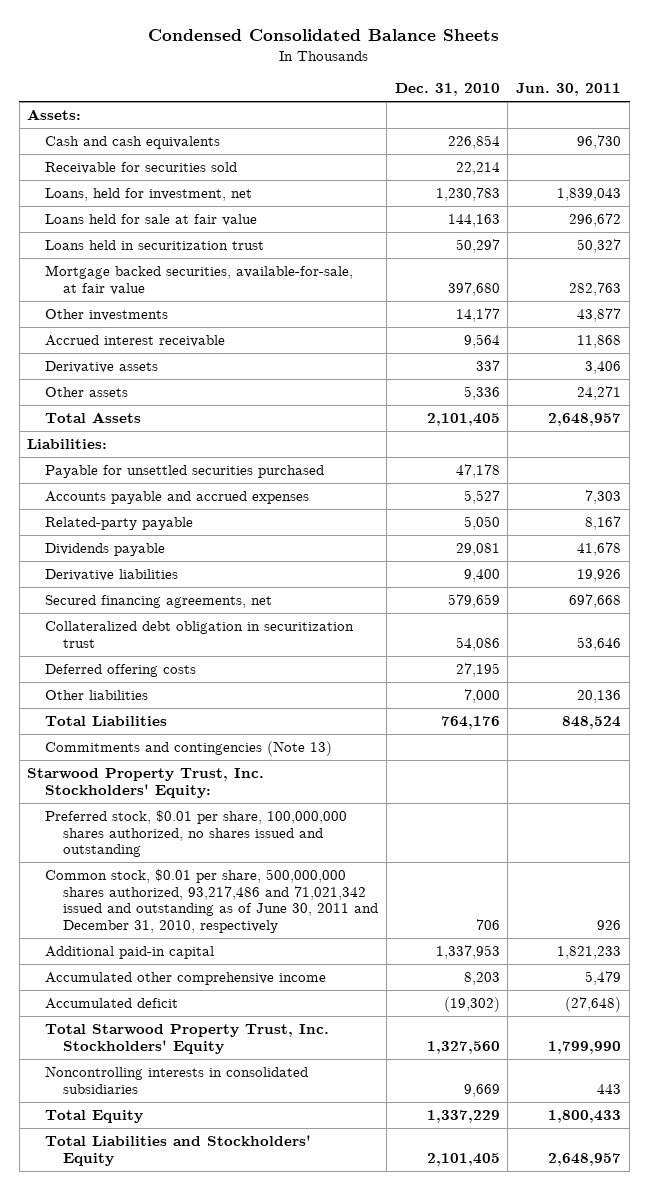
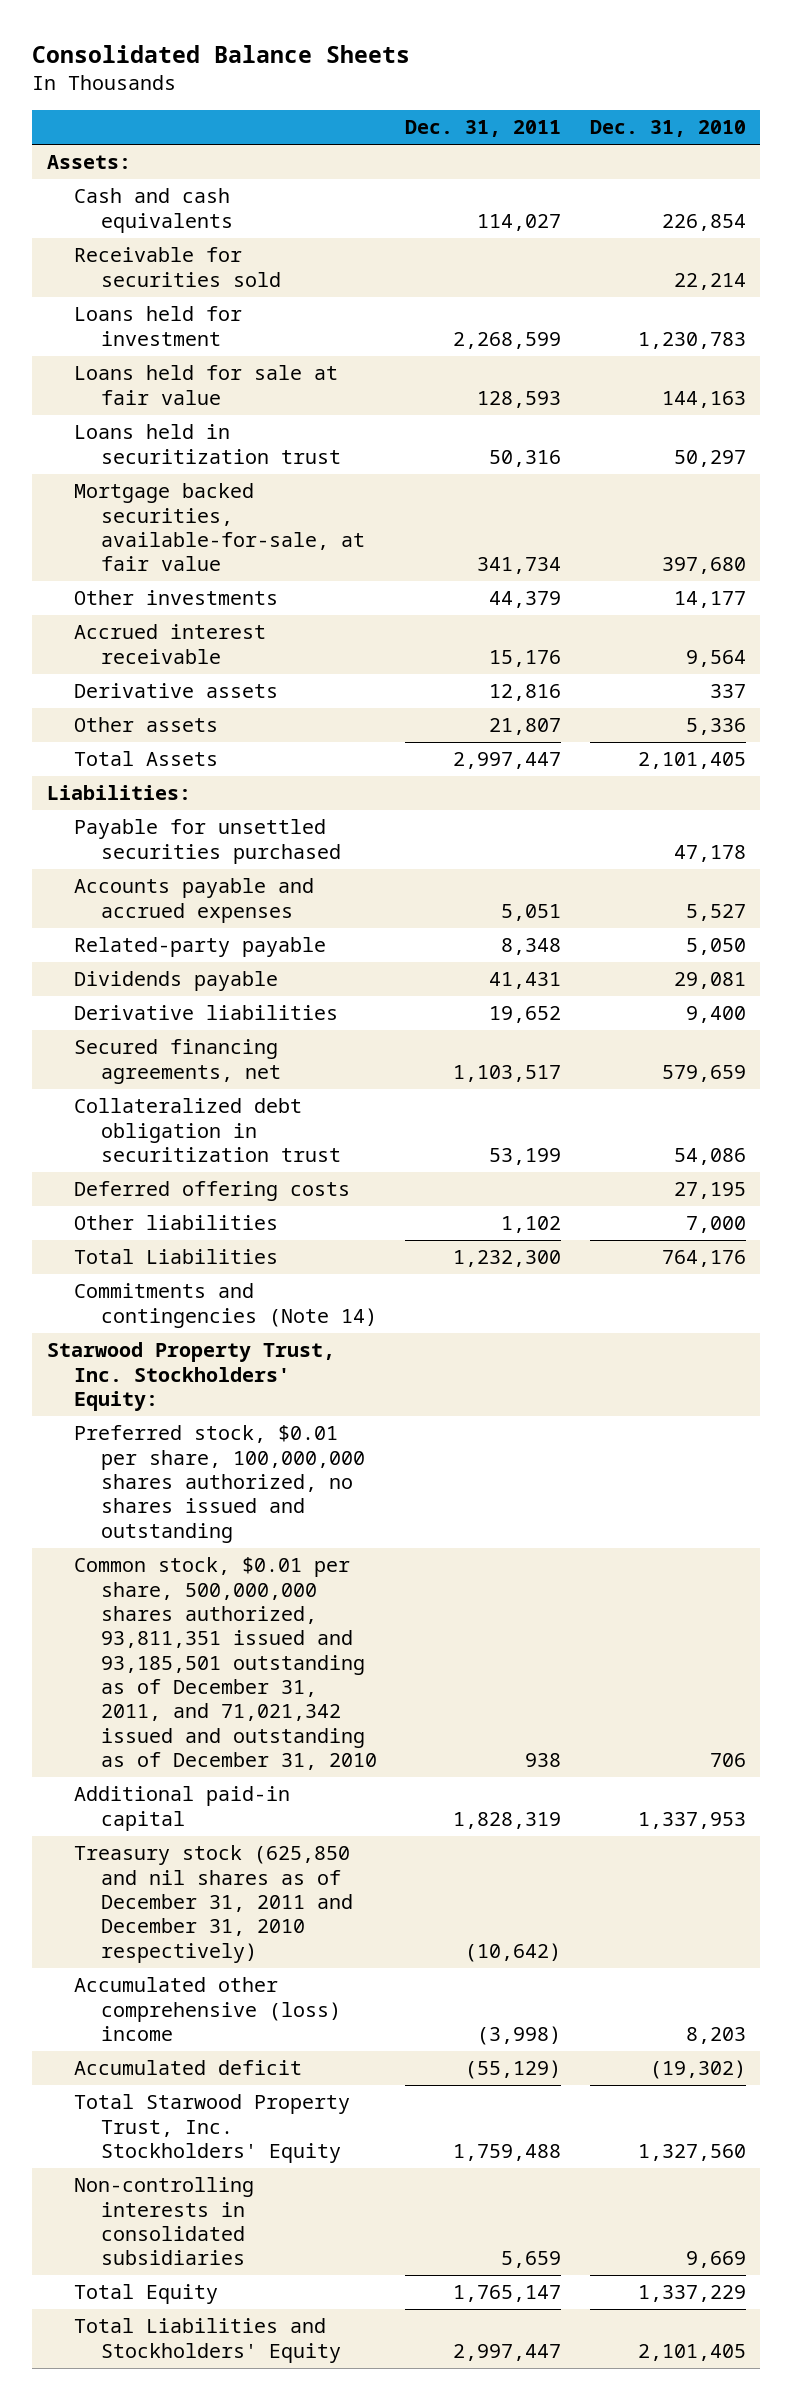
[148,29,500,42] Condensed Consolidated Balance Sheets -> [32,45,411,64] Consolidated Balance Sheets
[516,83,622,97] Jun. 30, 2011 -> none
none -> [405,120,562,138] Dec. 31, 2011
[45,187,253,201] Loans, held for investment, net -> [73,306,242,346] Loans held for investment
[45,740,333,756] Commitments and contingencies (Note 13) -> [73,1283,377,1328] Commitments and contingencies (Note 14)
[45,868,378,933] Common stock, $0.01 per share, 500,000,000 shares authorized, 93,217,486 and 71,021,342 issued and outstanding as of June 30, 2011 and December 31, 2010, respectively -> [73,1557,377,1771] Common stock, $0.01 per share, 500,000,000 shares authorized, 93,811,351 issued and 93,185,501 outstanding as of December 31, 2011, and 71,021,342 issued and outstanding as of December 31, 2010
none -> [73,1845,353,1963] Treasury stock (625,850 and nil shares as of December 31, 2011 and December 31, 2010 respectively)
[45,971,327,985] Accumulated other comprehensive income -> [73,1977,341,2041] Accumulated other comprehensive (loss) income
[45,1065,309,1094] Noncontrolling interests in consolidated subsidiaries -> [73,2177,254,2266] Non-controlling interests in consolidated subsidiaries

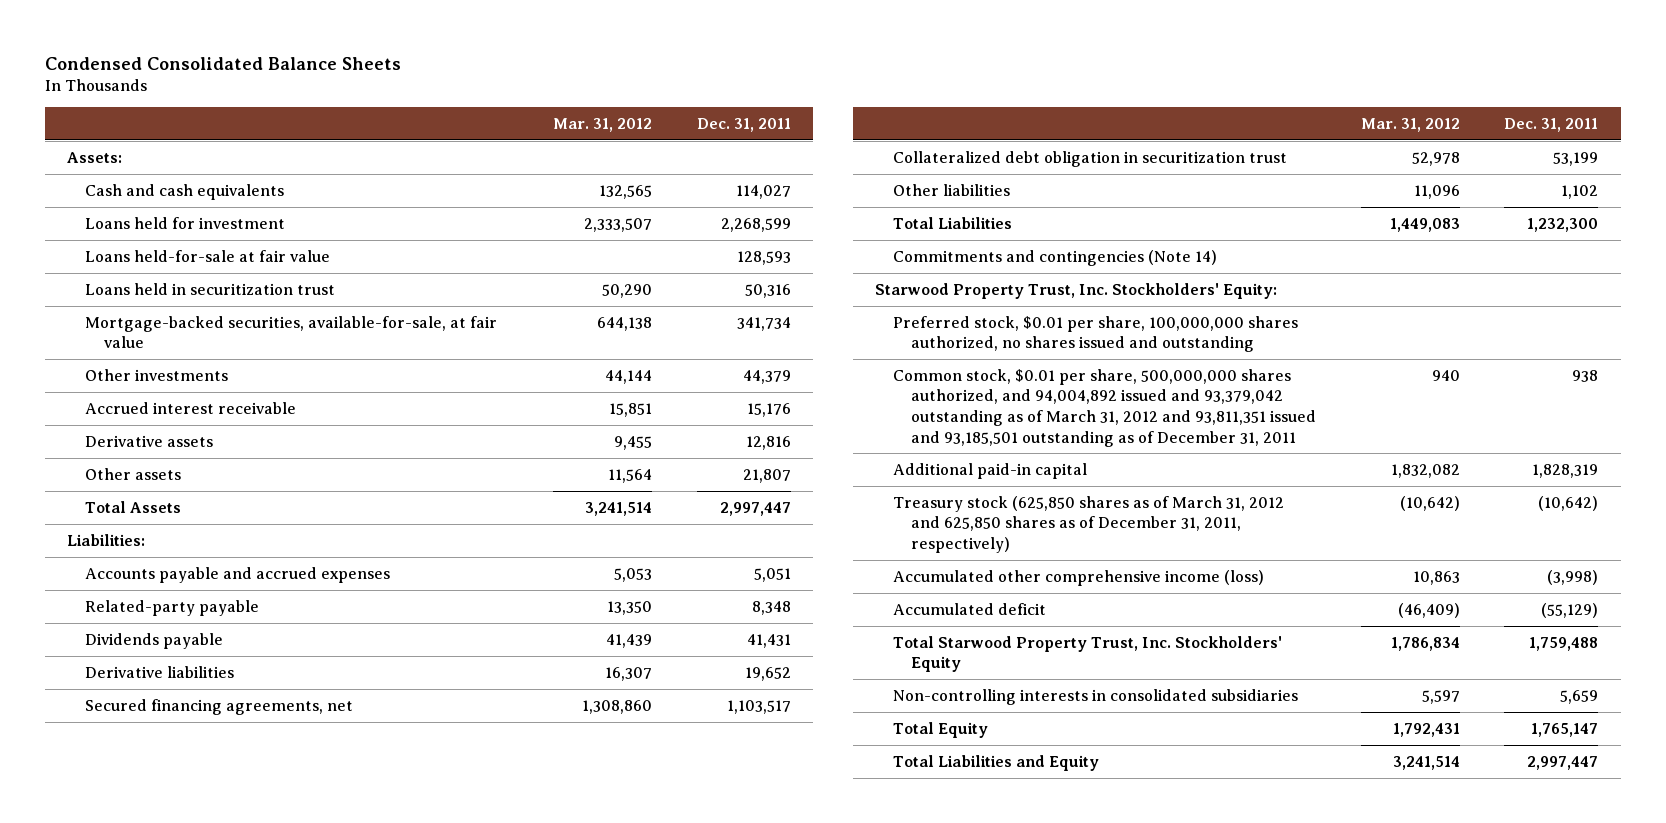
[32,45,411,64] Consolidated Balance Sheets -> [45,56,402,70] Condensed Consolidated Balance Sheets
[589,120,746,138] Dec. 31, 2010 -> none
none -> [553,117,653,132] Mar. 31, 2012
[73,247,281,287] Receivable for securities sold -> none
[73,365,338,405] Loans held for sale at fair value -> [85,249,331,262] Loans held-for-sale at fair value
[73,483,365,572] Mortgage backed securities, available-for-sale, at fair value -> [85,315,498,349] Mortgage-backed securities, available-for-sale, at fair value
[73,819,341,864] Payable for unsettled securities purchased -> none
[73,1181,350,1202] Deferred offering costs -> none
[73,1557,377,1771] Common stock, $0.01 per share, 500,000,000 shares authorized, 93,811,351 issued and 93,185,501 outstanding as of December 31, 2011, and 71,021,342 issued and outstanding as of December 31, 2010 -> [893,368,1317,447] Common stock, $0.01 per share, 500,000,000 shares authorized, and 94,004,892 issued and 93,379,042 outstanding as of March 31, 2012 and 93,811,351 issued and 93,185,501 outstanding as of December 31, 2011
[73,1845,353,1963] Treasury stock (625,850 and nil shares as of December 31, 2011 and December 31, 2010 respectively) -> [893,495,1285,553] Treasury stock (625,850 shares as of March 31, 2012 and 625,850 shares as of December 31, 2011, respectively)
[73,1977,341,2041] Accumulated other comprehensive (loss) income -> [893,569,1265,586] Accumulated other comprehensive income (loss)
[73,2318,341,2363] Total Liabilities and Stockholders' Equity -> [893,754,1100,771] Total Liabilities and Equity

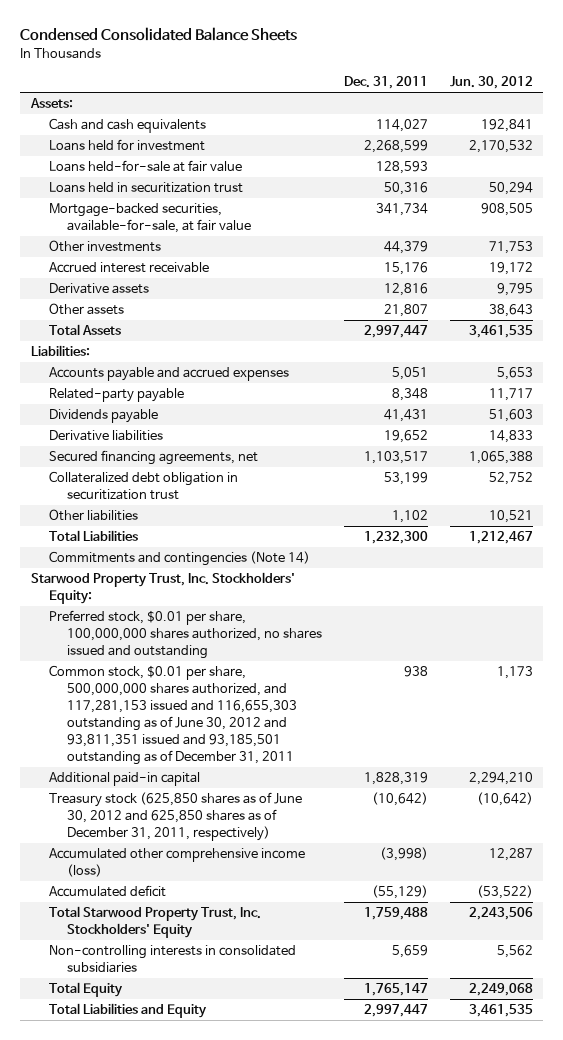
[553,117,653,132] Mar. 31, 2012 -> none
none -> [449,76,533,90] Jun. 30, 2012
[893,368,1317,447] Common stock, $0.01 per share, 500,000,000 shares authorized, and 94,004,892 issued and 93,379,042 outstanding as of March 31, 2012 and 93,811,351 issued and 93,185,501 outstanding as of December 31, 2011 -> [48,665,297,766] Common stock, $0.01 per share, 500,000,000 shares authorized, and 117,281,153 issued and 116,655,303 outstanding as of June 30, 2012 and 93,811,351 issued and 93,185,501 outstanding as of December 31, 2011
[893,495,1285,553] Treasury stock (625,850 shares as of March 31, 2012 and 625,850 shares as of December 31, 2011, respectively) -> [48,792,302,842] Treasury stock (625,850 shares as of June 30, 2012 and 625,850 shares as of December 31, 2011, respectively)

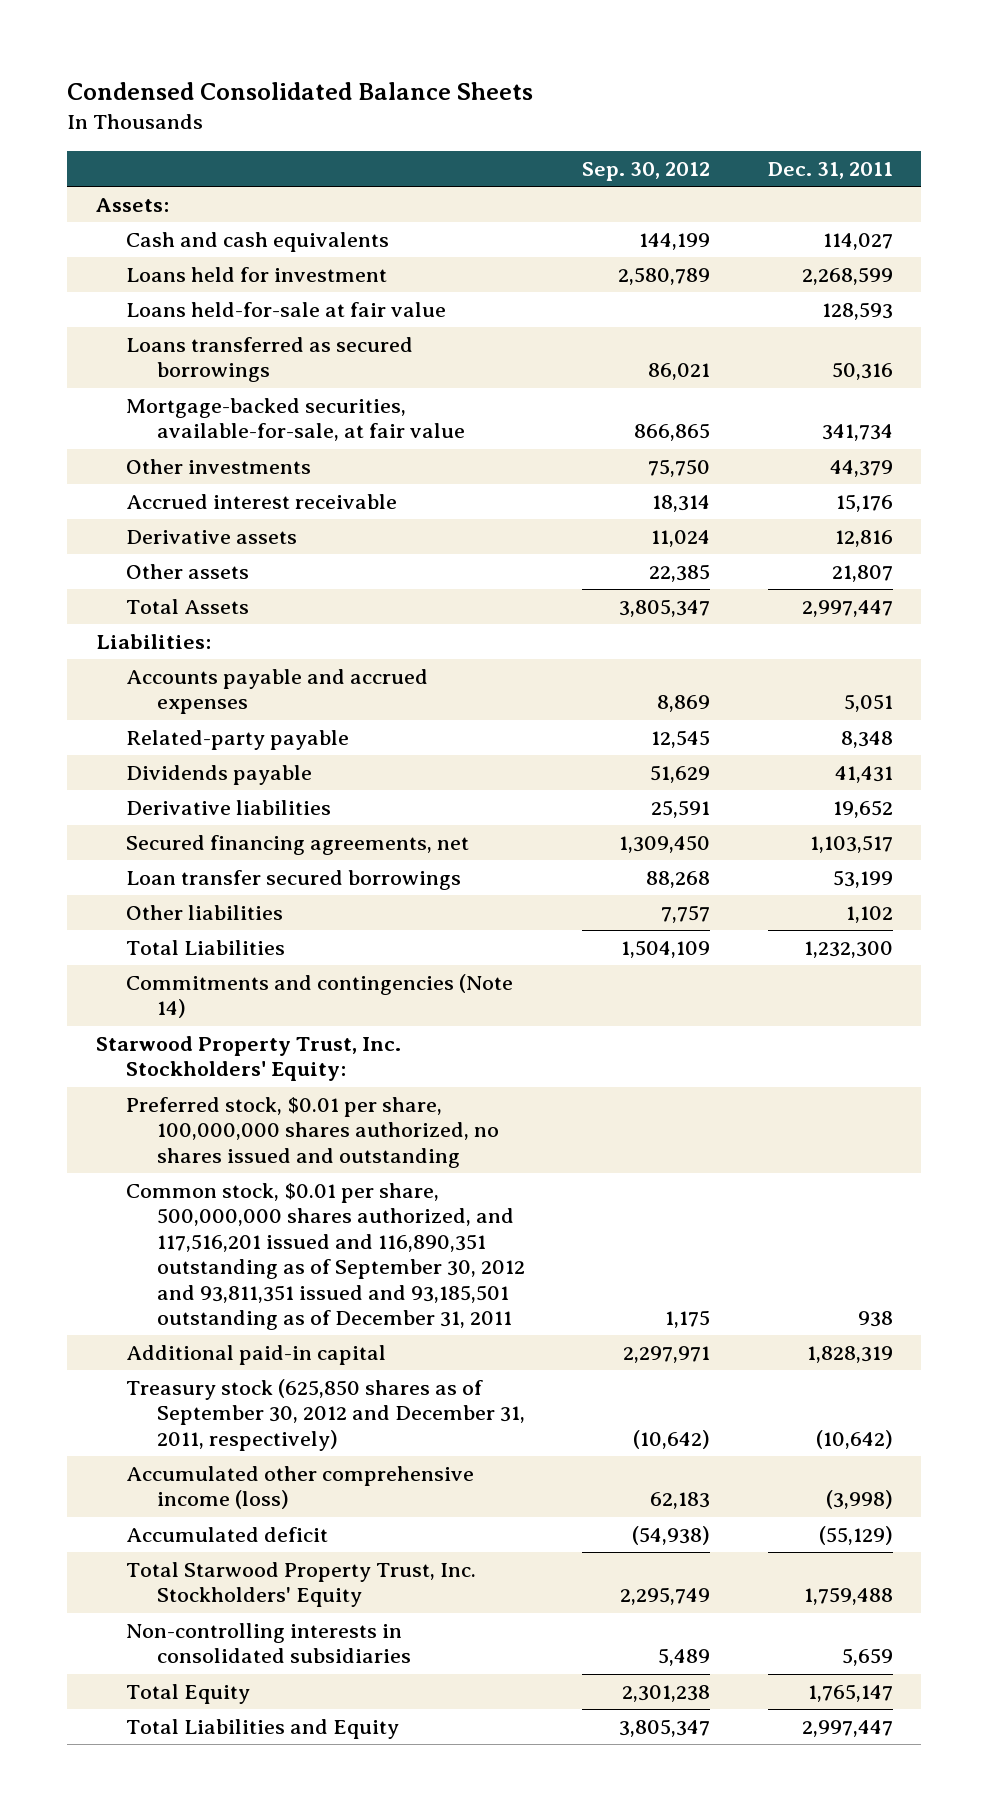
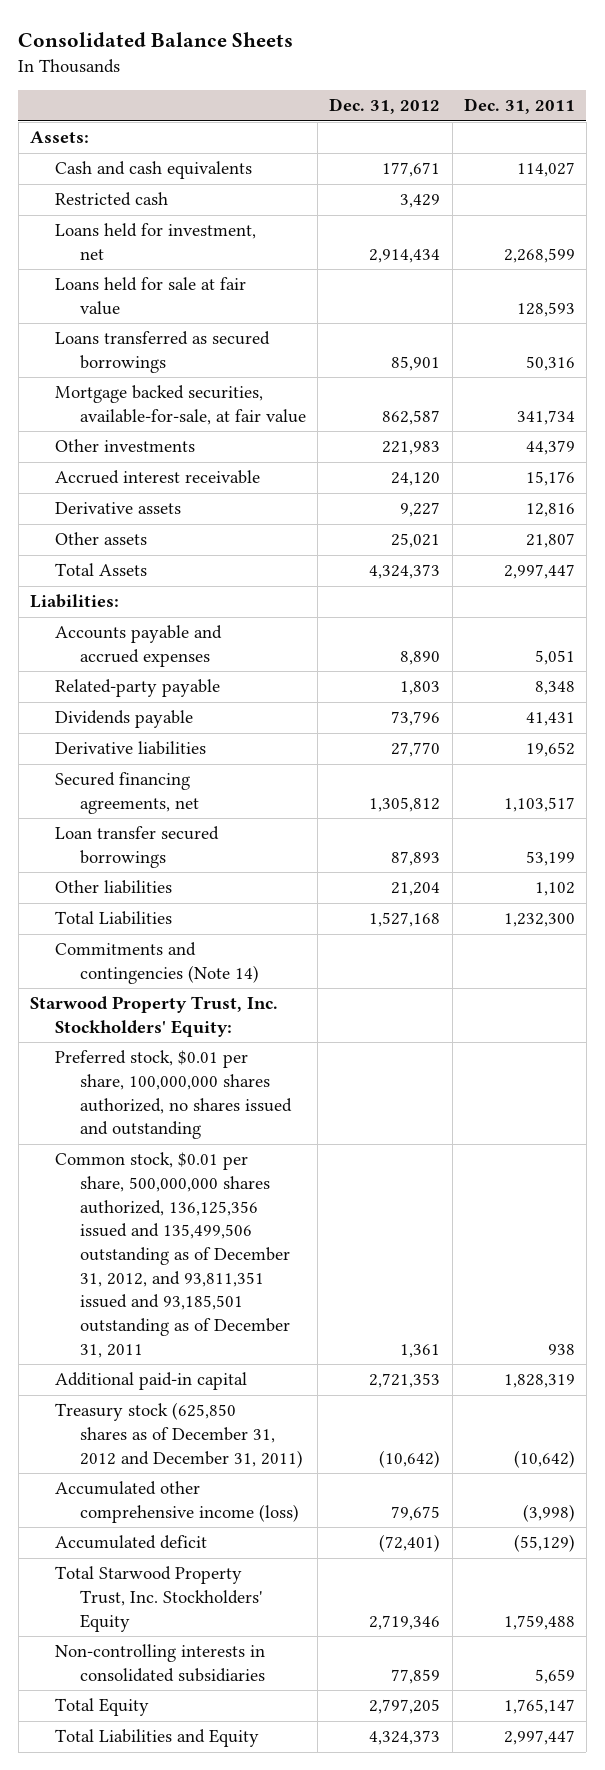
[66,82,533,101] Condensed Consolidated Balance Sheets -> [18,31,294,47] Consolidated Balance Sheets
[582,161,711,181] Sep. 30, 2012 -> none
none -> [329,98,441,115] Dec. 31, 2012
none -> [54,192,168,207] Restricted cash
[126,267,388,283] Loans held for investment -> [54,223,256,260] Loans held for investment, net
[126,302,447,318] Loans held-for-sale at fair value -> [54,277,246,315] Loans held for sale at fair value
[126,398,466,442] Mortgage-backed securities, available-for-sale, at fair value -> [54,385,307,425] Mortgage backed securities, available-for-sale, at fair value
[126,1183,526,1331] Common stock, $0.01 per share, 500,000,000 shares authorized, and 117,516,201 issued and 116,890,351 outstanding as of September 30, 2012 and 93,811,351 issued and 93,185,501 outstanding as of December 31, 2011 -> [54,1152,291,1358] Common stock, $0.01 per share, 500,000,000 shares authorized, 136,125,356 issued and 135,499,506 outstanding as of December 31, 2012, and 93,811,351 issued and 93,185,501 outstanding as of December 31, 2011
[126,1379,526,1451] Treasury stock (625,850 shares as of September 30, 2012 and December 31, 2011, respectively) -> [54,1402,304,1468] Treasury stock (625,850 shares as of December 31, 2012 and December 31, 2011)

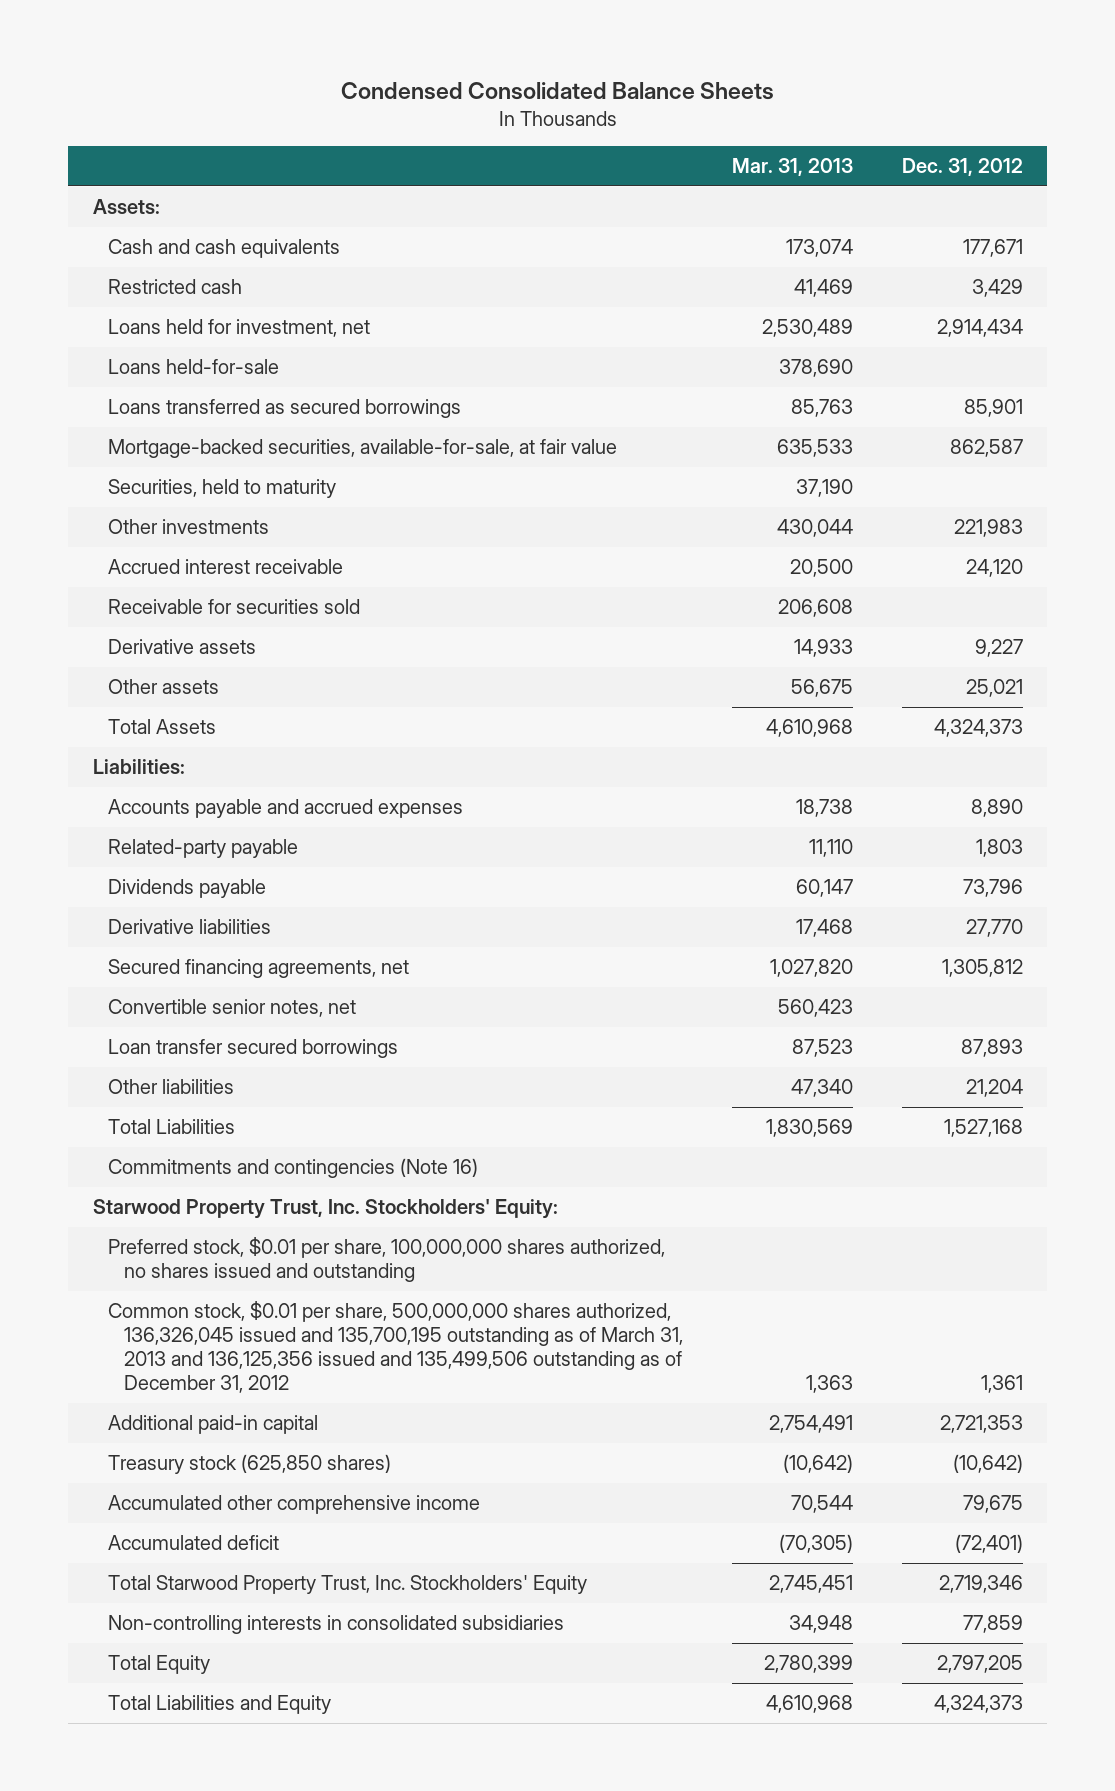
[18,31,294,47] Consolidated Balance Sheets -> [340,82,774,101] Condensed Consolidated Balance Sheets
[463,98,575,115] Dec. 31, 2011 -> none
none -> [731,158,853,177] Mar. 31, 2013
[54,277,246,315] Loans held for sale at fair value -> [108,359,280,375] Loans held-for-sale
[54,385,307,425] Mortgage backed securities, available-for-sale, at fair value -> [108,439,618,459] Mortgage-backed securities, available-for-sale, at fair value
none -> [108,479,337,499] Securities, held to maturity
none -> [108,599,361,615] Receivable for securities sold
none -> [108,999,357,1018] Convertible senior notes, net
[54,942,260,984] Commitments and contingencies (Note 14) -> [108,1158,479,1179] Commitments and contingencies (Note 16)
[54,1152,291,1358] Common stock, $0.01 per share, 500,000,000 shares authorized, 136,125,356 issued and 135,499,506 outstanding as of December 31, 2012, and 93,811,351 issued and 93,185,501 outstanding as of December 31, 2011 -> [108,1301,683,1394] Common stock, $0.01 per share, 500,000,000 shares authorized, 136,326,045 issued and 135,700,195 outstanding as of March 31, 2013 and 136,125,356 issued and 135,499,506 outstanding as of December 31, 2012
[54,1402,304,1468] Treasury stock (625,850 shares as of December 31, 2012 and December 31, 2011) -> [108,1454,392,1475] Treasury stock (625,850 shares)
[54,1481,300,1523] Accumulated other comprehensive income (loss) -> [108,1495,481,1515] Accumulated other comprehensive income

